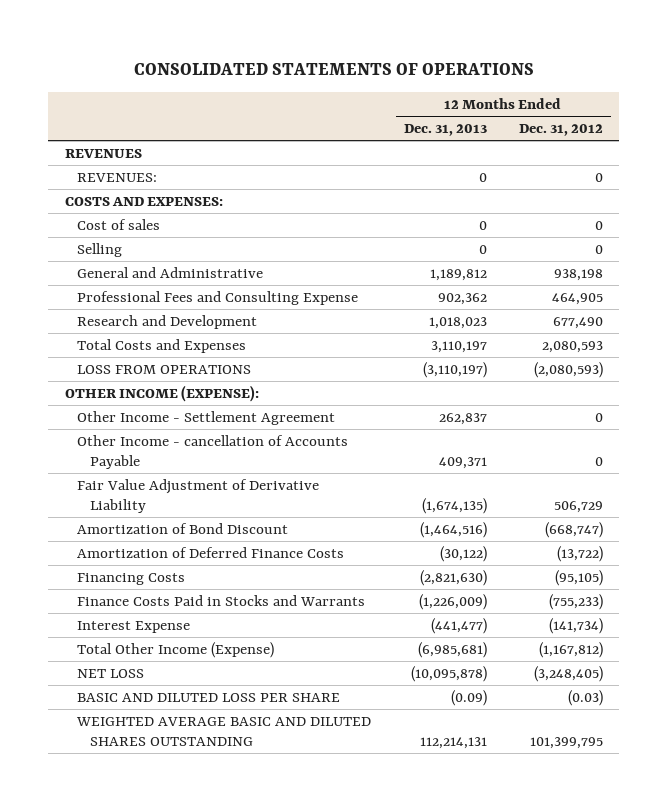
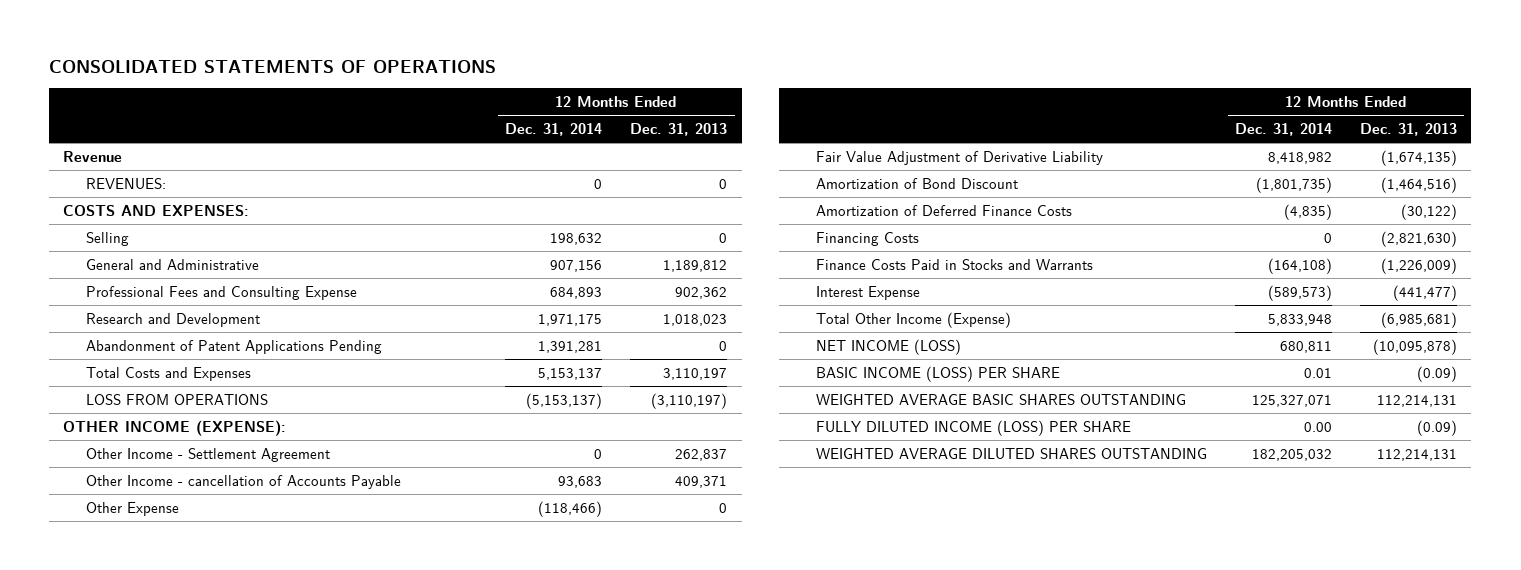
[519,123,604,136] Dec. 31, 2012 -> none
none -> [505,122,603,136] Dec. 31, 2014
[64,148,142,158] REVENUES -> [63,150,123,162] Revenue
[77,218,161,230] Cost of sales -> none
none -> [86,339,383,354] Abandonment of Patent Applications Pending
none -> [86,501,180,516] Other Expense
[77,668,145,678] NET LOSS -> [816,338,962,355] NET INCOME (LOSS)
[77,692,341,702] BASIC AND DILUTED LOSS PER SHARE -> [816,365,1061,382] BASIC INCOME (LOSS) PER SHARE
none -> [816,393,1187,405] WEIGHTED AVERAGE BASIC SHARES OUTSTANDING
none -> [816,419,1132,436] FULLY DILUTED INCOME (LOSS) PER SHARE
[76,716,372,746] WEIGHTED AVERAGE BASIC AND DILUTED SHARES OUTSTANDING -> [816,447,1208,459] WEIGHTED AVERAGE DILUTED SHARES OUTSTANDING

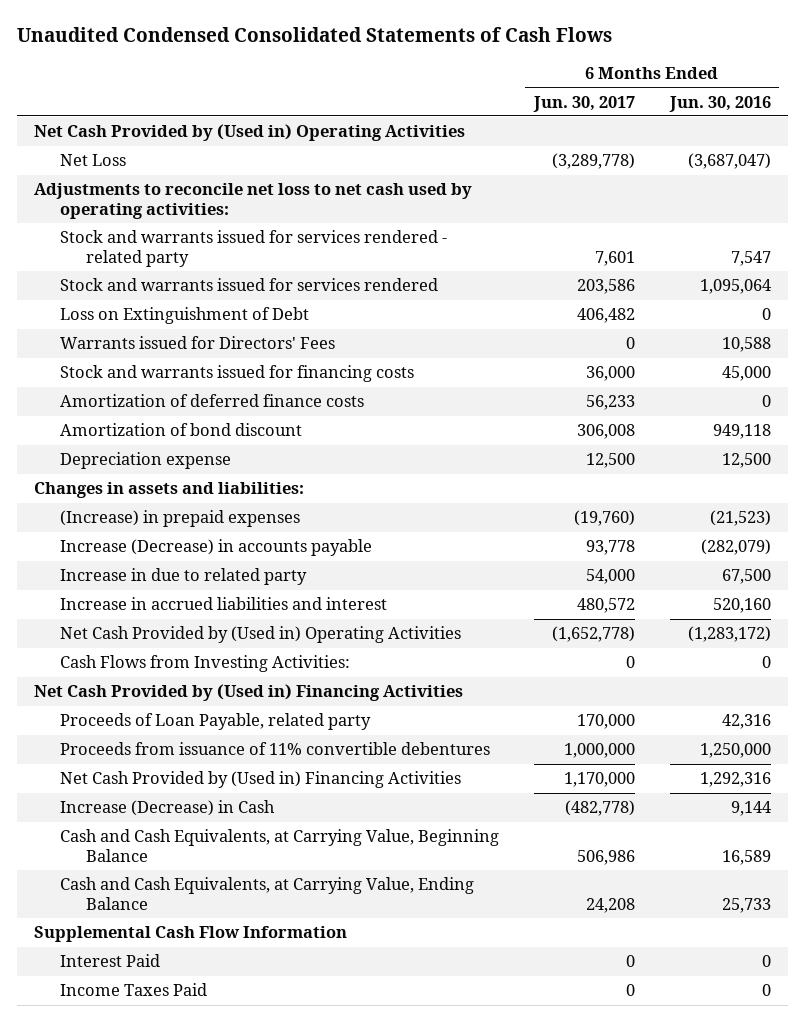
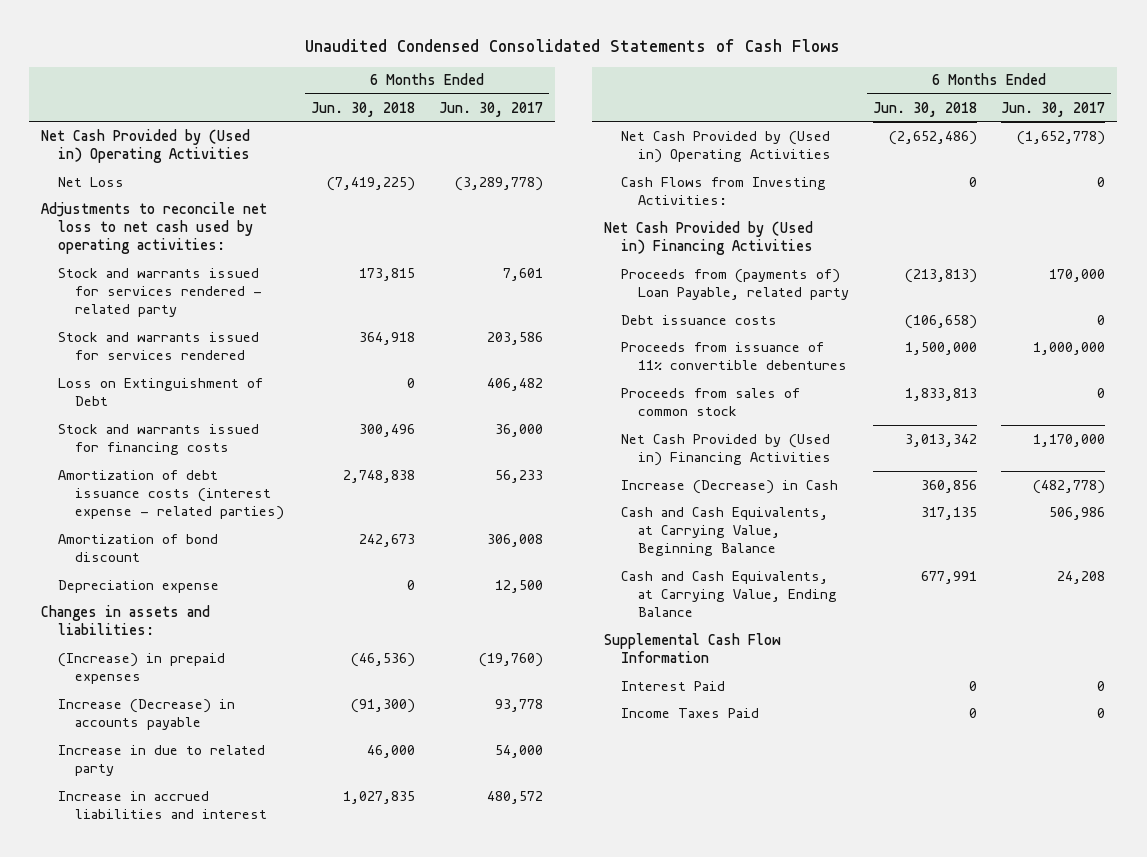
[668,95,771,112] Jun. 30, 2016 -> none
none -> [310,101,415,117] Jun. 30, 2018
[60,336,336,350] Warrants issued for Directors' Fees -> none
[60,394,365,408] Amortization of deferred finance costs -> [58,469,285,521] Amortization of debt issuance costs (interest expense - related parties)
[60,713,372,731] Proceeds of Loan Payable, related party -> [620,268,849,300] Proceeds from (payments of) Loan Payable, related party
none -> [620,314,777,325] Debt issuance costs
none -> [620,387,800,416] Proceeds from sales of common stock

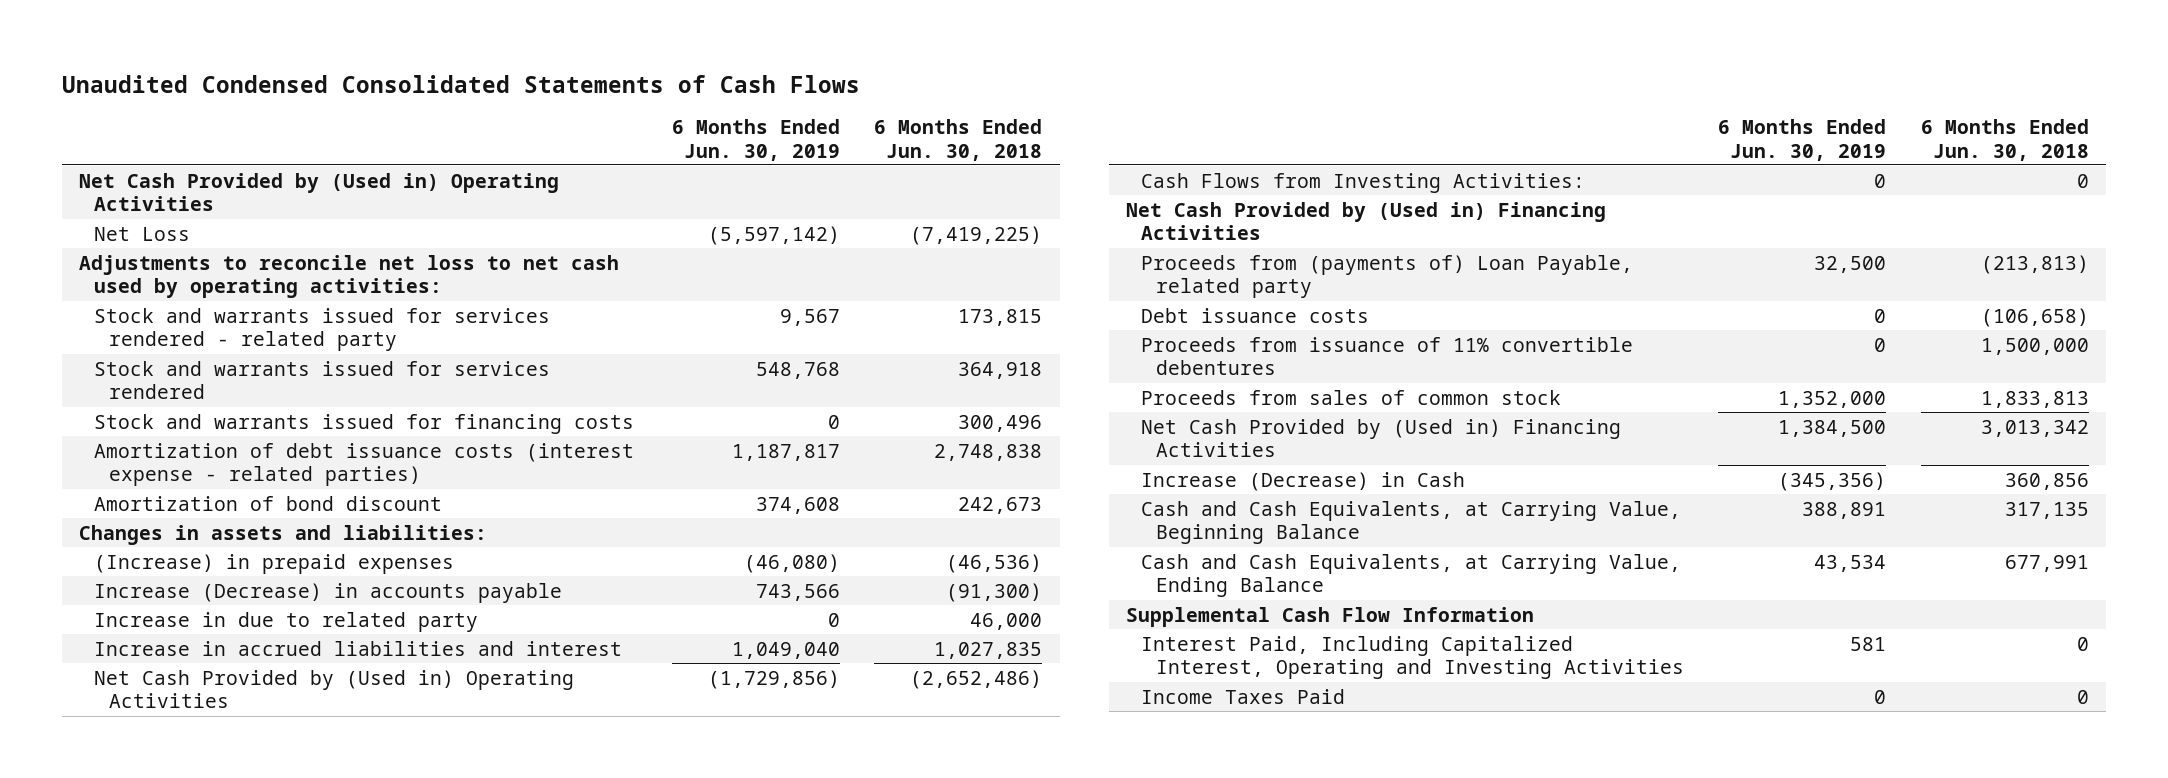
[438,101,543,117] Jun. 30, 2017 -> none
none -> [671,118,840,161] 6 Months Ended Jun. 30, 2019
[58,377,264,406] Loss on Extinguishment of Debt -> none
[58,579,220,593] Depreciation expense -> none
[620,680,725,691] Interest Paid -> [1140,635,1684,680] Interest Paid, Including Capitalized Interest, Operating and Investing Activities

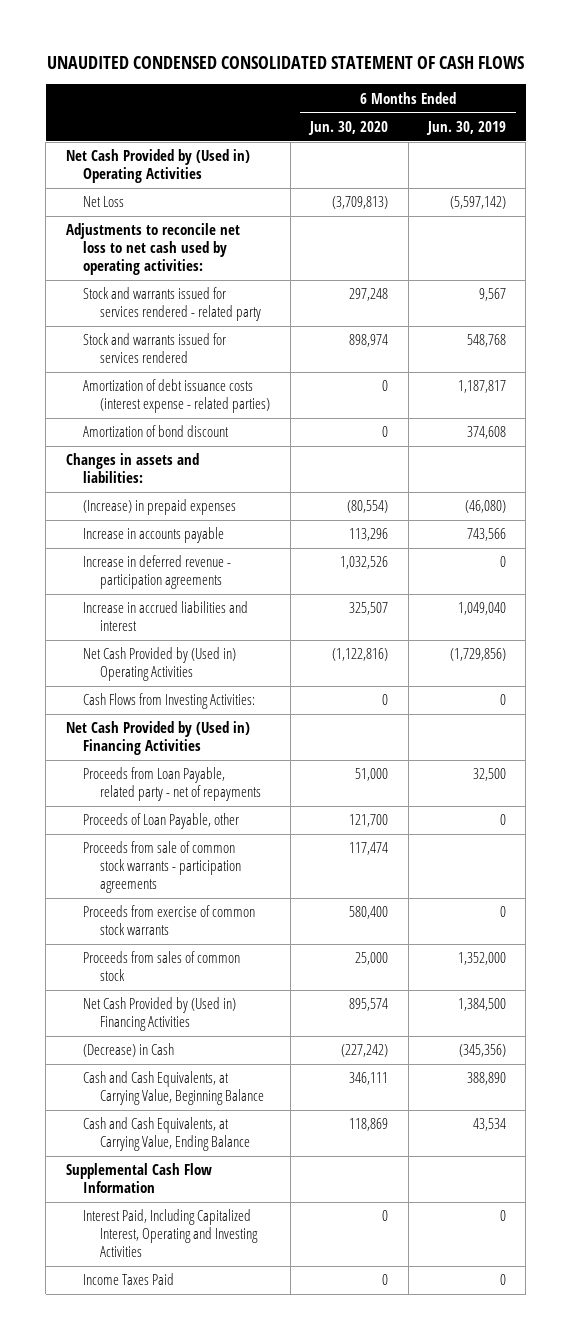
[62,74,861,93] Unaudited Condensed Consolidated Statements of Cash Flows -> [46,56,524,70] UNAUDITED CONDENSED CONSOLIDATED STATEMENT OF CASH FLOWS
[874,118,1043,161] 6 Months Ended Jun. 30, 2018 -> none
none -> [308,120,389,135] Jun. 30, 2020
[94,413,635,434] Stock and warrants issued for financing costs -> none
[94,611,479,632] Increase in due to related party -> none
[94,582,563,603] Increase (Decrease) in accounts payable -> [82,527,224,544] Increase in accounts payable
none -> [82,555,231,590] Increase in deferred revenue - participation agreements
[1140,307,1369,323] Debt issuance costs -> none
[1140,336,1633,376] Proceeds from issuance of 11% convertible debentures -> none
[1140,254,1633,299] Proceeds from (payments of) Loan Payable, related party -> [82,767,262,802] Proceeds from Loan Payable, related party - net of repayments
none -> [82,813,239,830] Proceeds of Loan Payable, other
none -> [82,841,242,894] Proceeds from sale of common stock warrants - participation agreements
none -> [82,905,255,936] Proceeds from exercise of common stock warrants
[1140,471,1465,491] Increase (Decrease) in Cash -> [82,1043,174,1058] (Decrease) in Cash
[1802,501,1887,519] 388,891 -> [466,1072,506,1086] 388,890
[1850,636,1887,651] 581 -> [499,1210,506,1222] 0

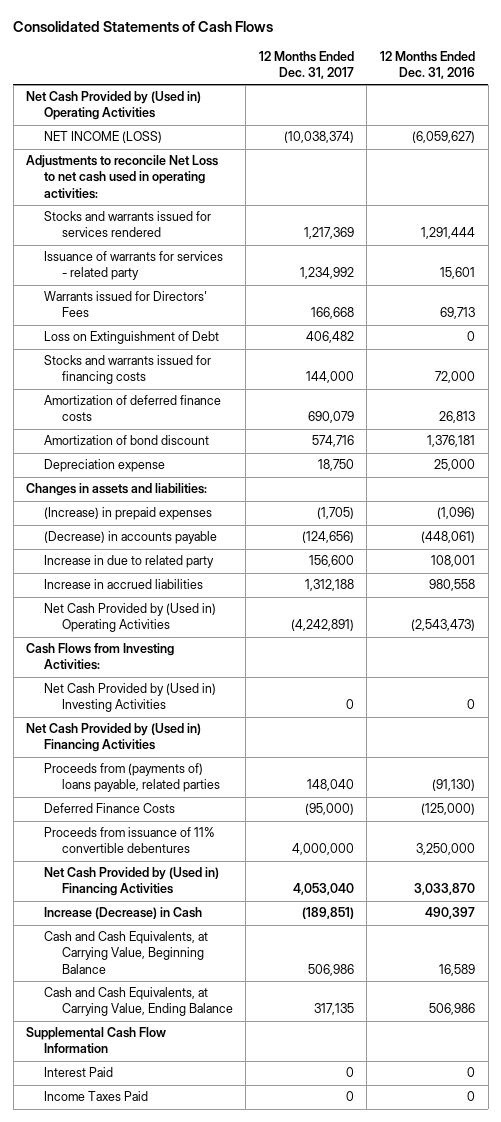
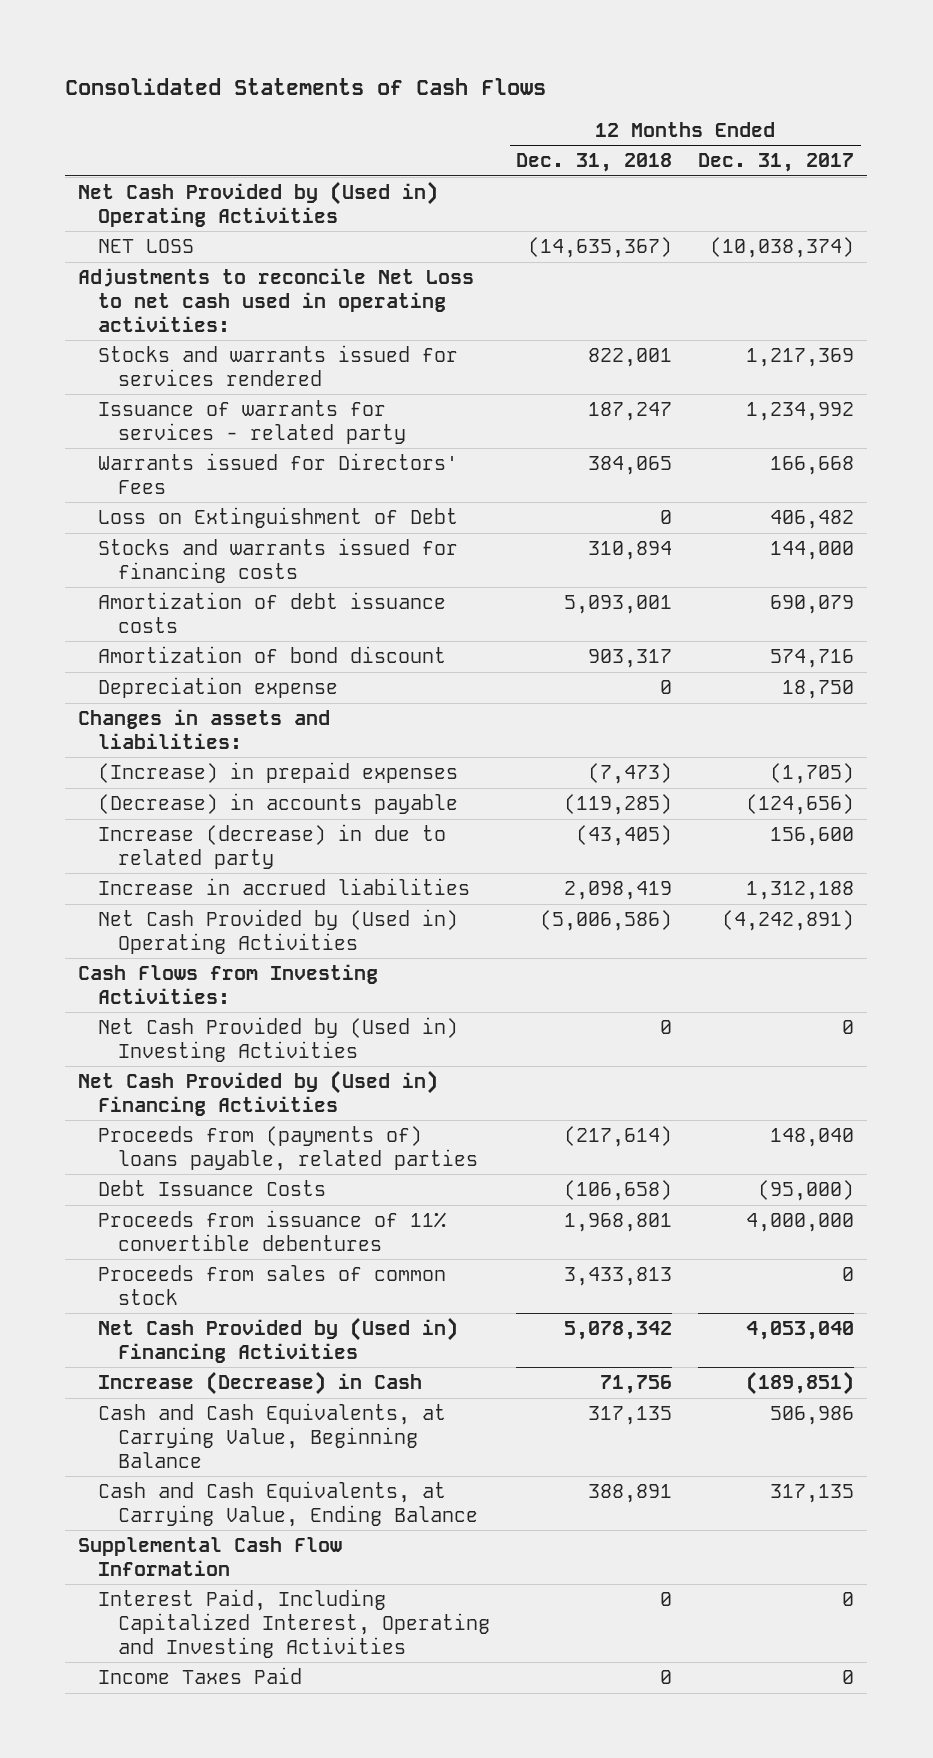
[379,51,475,80] 12 Months Ended Dec. 31, 2016 -> none
none -> [516,153,673,173] Dec. 31, 2018
[43,131,162,144] NET INCOME (LOSS) -> [98,239,195,254] NET LOSS
[43,395,221,422] Amortization of deferred finance costs -> [98,592,447,633] Amortization of debt issuance costs
[43,555,214,569] Increase in due to related party -> [98,824,447,869] Increase (decrease) in due to related party
[43,803,175,814] Deferred Finance Costs -> [98,1180,327,1197] Debt Issuance Costs
none -> [98,1265,447,1305] Proceeds from sales of common stock
[43,1067,113,1078] Interest Paid -> [98,1589,491,1658] Interest Paid, Including Capitalized Interest, Operating and Investing Activities

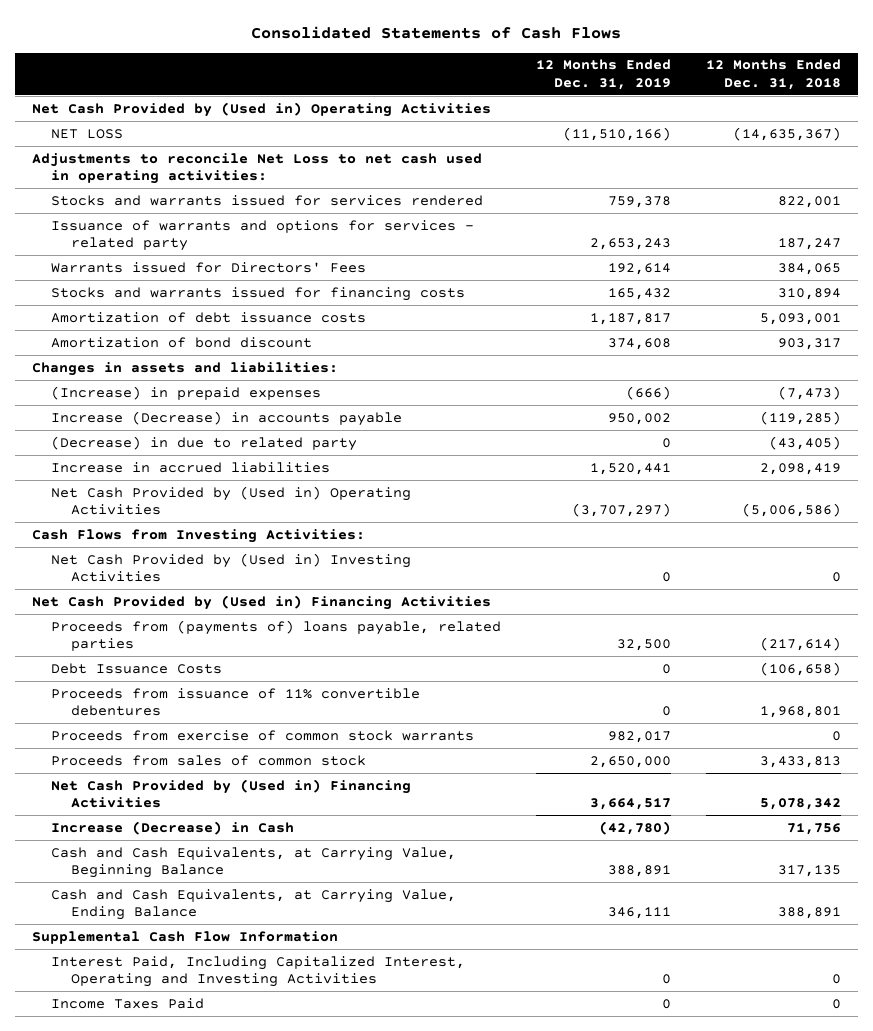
[698,153,855,173] Dec. 31, 2017 -> none
none -> [536,59,672,90] 12 Months Ended Dec. 31, 2019
[98,400,407,444] Issuance of warrants for services - related party -> [51,219,475,252] Issuance of warrants and options for services - related party
[98,507,459,529] Loss on Extinguishment of Debt -> none
[98,677,339,699] Depreciation expense -> none
[98,793,459,815] (Decrease) in accounts payable -> [51,410,403,426] Increase (Decrease) in accounts payable
[98,824,447,869] Increase (decrease) in due to related party -> [51,435,358,451] (Decrease) in due to related party
none -> [51,729,475,741] Proceeds from exercise of common stock warrants

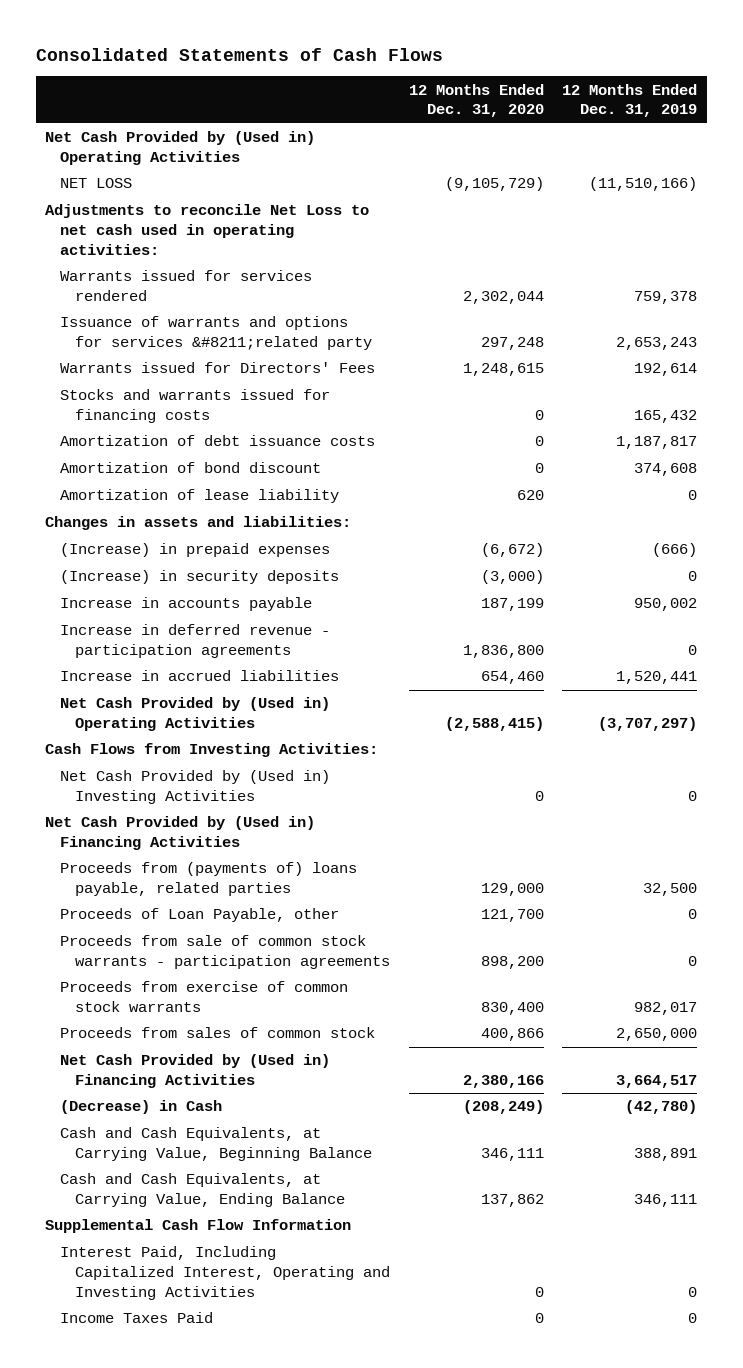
[705,59,841,90] 12 Months Ended Dec. 31, 2018 -> none
none -> [408,83,544,118] 12 Months Ended Dec. 31, 2020
[51,194,484,206] Stocks and warrants issued for services rendered -> [60,270,313,302] Warrants issued for services rendered
[51,219,475,252] Issuance of warrants and options for services - related party -> [60,316,373,351] Issuance of warrants and options for services &#8211;related party
none -> [60,489,340,504] Amortization of lease liability
[51,435,358,451] (Decrease) in due to related party -> none
none -> [60,570,340,585] (Increase) in security deposits
[51,410,403,426] Increase (Decrease) in accounts payable -> [60,597,313,612] Increase in accounts payable
none -> [60,624,331,659] Increase in deferred revenue - participation agreements
[51,662,223,674] Debt Issuance Costs -> none
[51,687,421,717] Proceeds from issuance of 11% convertible debentures -> none
none -> [60,908,340,923] Proceeds of Loan Payable, other
none -> [60,935,391,970] Proceeds from sale of common stock warrants - participation agreements
[51,820,295,835] Increase (Decrease) in Cash -> [60,1100,223,1115] (Decrease) in Cash

